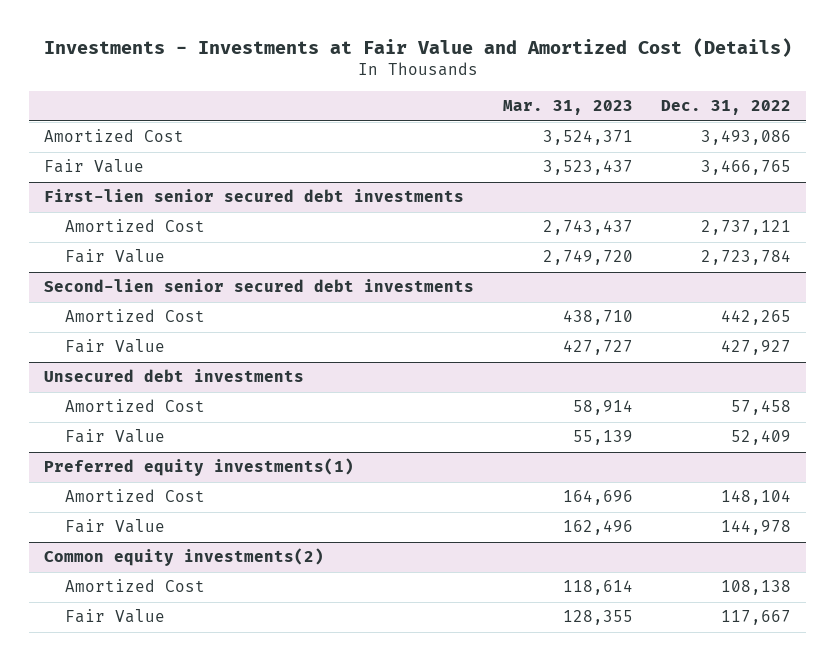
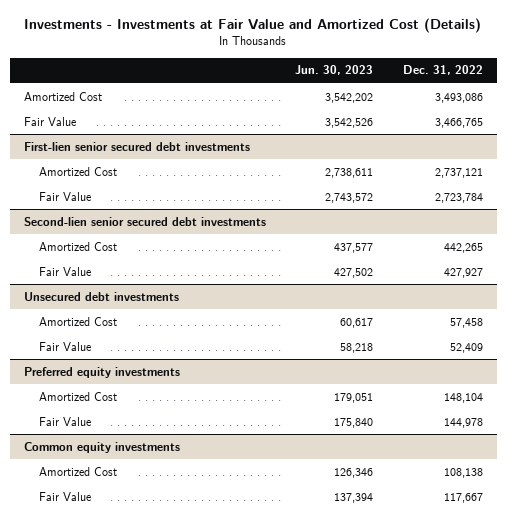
[502,100,633,116] Mar. 31, 2023 -> none
none -> [295,65,374,76] Jun. 30, 2023
[43,458,354,477] Preferred equity investments(1) -> [24,366,181,378] Preferred equity investments
[43,548,324,567] Common equity investments(2) -> [24,441,181,453] Common equity investments

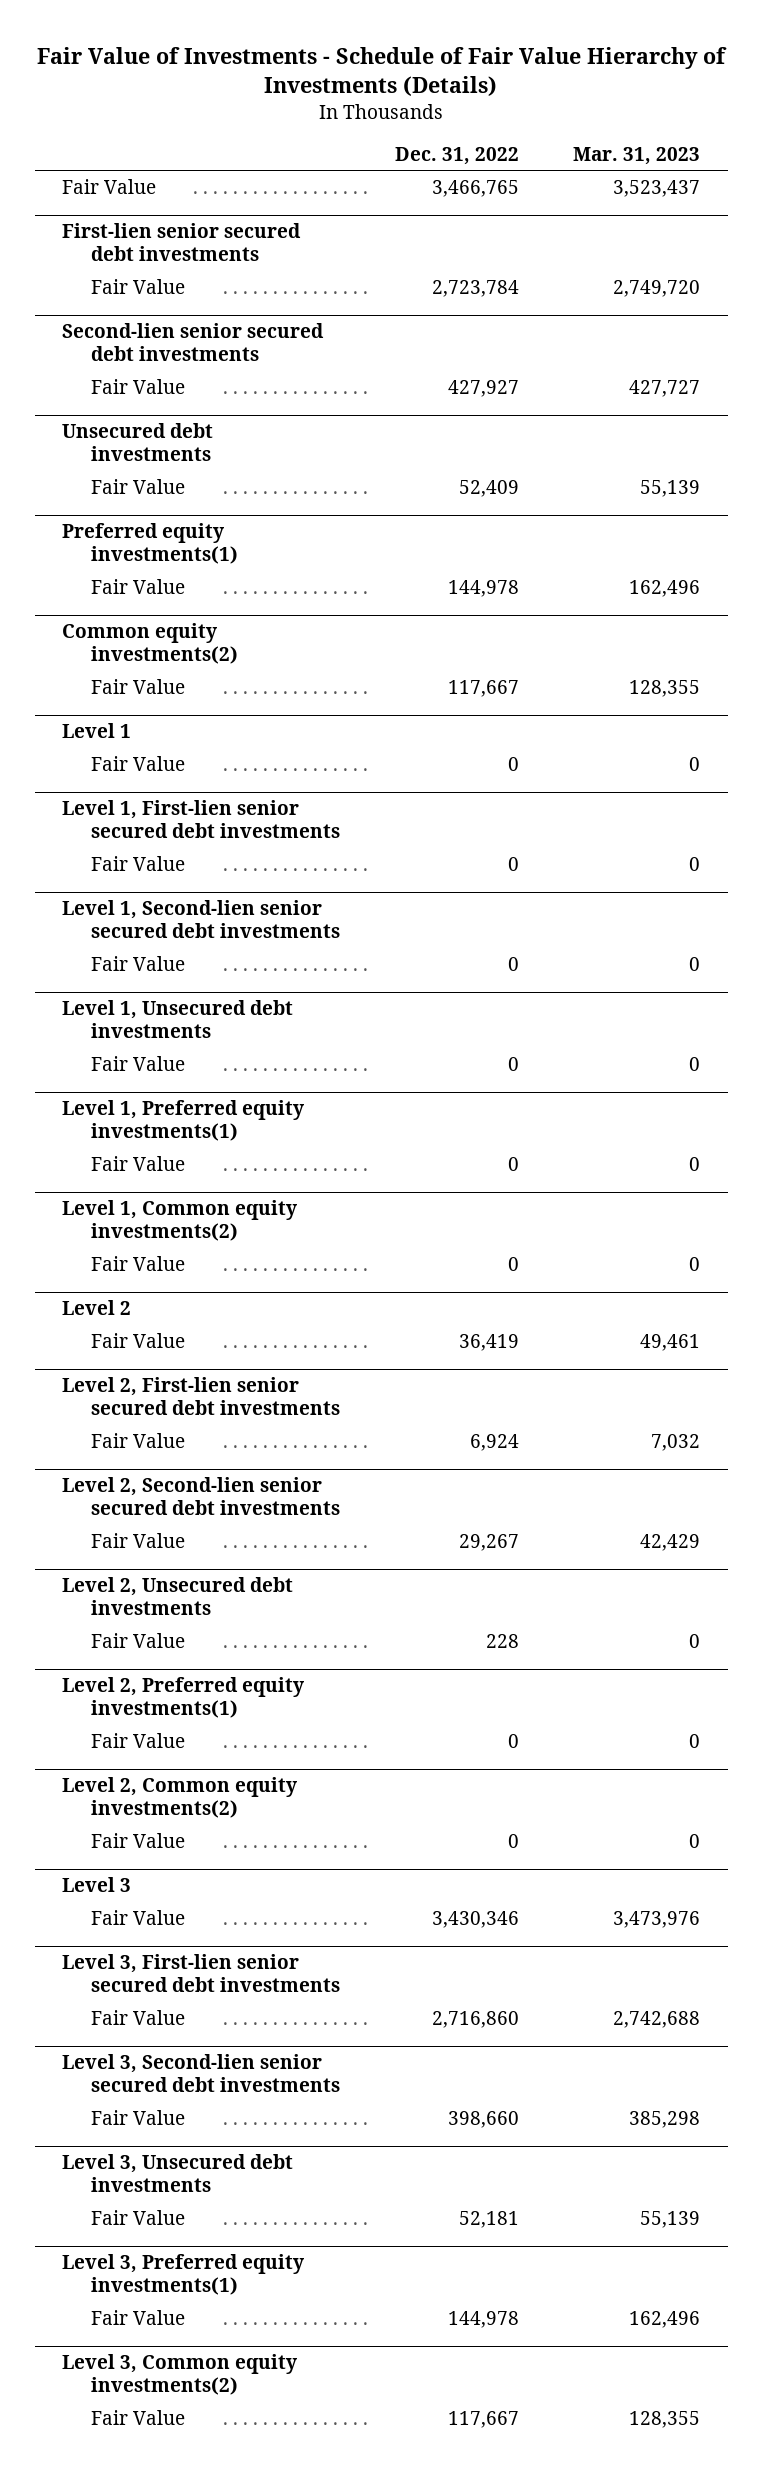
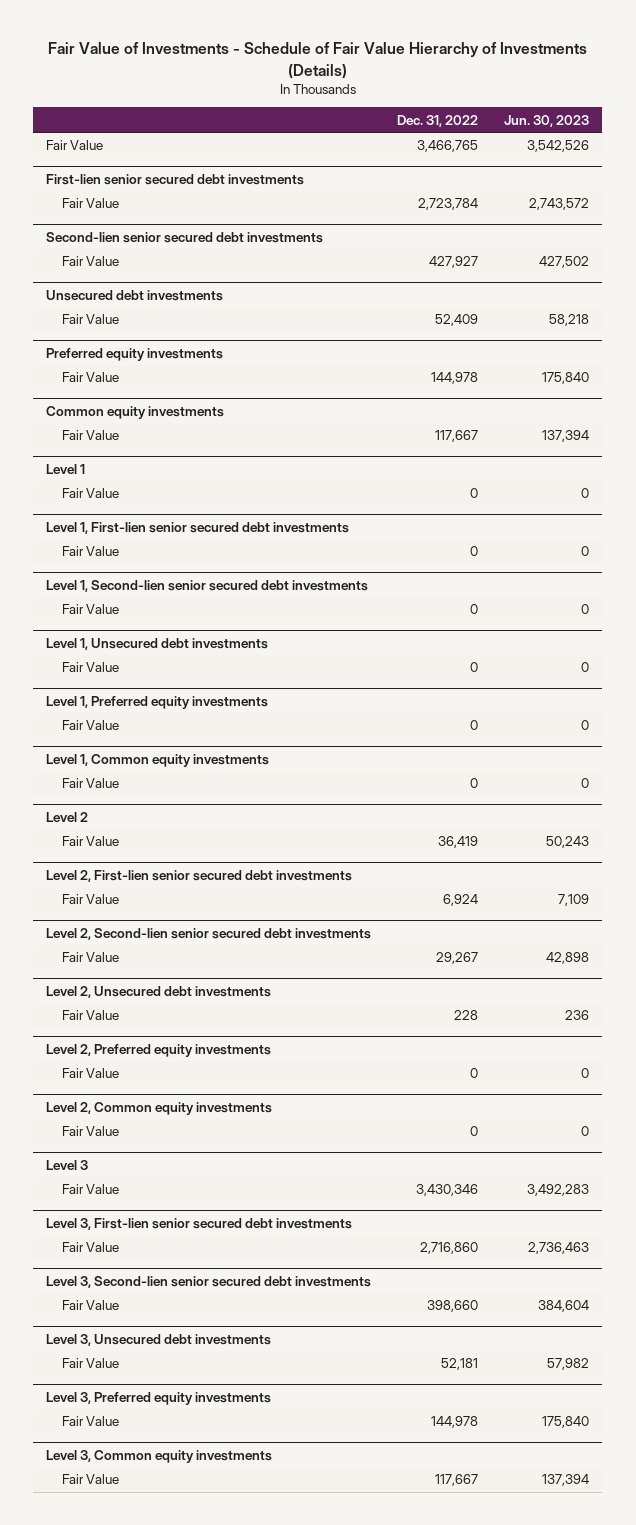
[573,146,701,165] Mar. 31, 2023 -> none
none -> [504,114,590,127] Jun. 30, 2023
[62,523,239,565] Preferred equity investments(1) -> [46,347,224,361] Preferred equity investments
[62,623,239,665] Common equity investments(2) -> [46,405,225,419] Common equity investments
[62,1100,305,1142] Level 1, Preferred equity investments(1) -> [46,695,269,709] Level 1, Preferred equity investments
[62,1200,298,1242] Level 1, Common equity investments(2) -> [46,753,270,767] Level 1, Common equity investments
[62,1677,305,1719] Level 2, Preferred equity investments(1) -> [46,1043,272,1057] Level 2, Preferred equity investments
[62,1777,298,1819] Level 2, Common equity investments(2) -> [46,1101,273,1115] Level 2, Common equity investments
[62,2254,305,2296] Level 3, Preferred equity investments(1) -> [46,1391,272,1405] Level 3, Preferred equity investments
[62,2354,298,2396] Level 3, Common equity investments(2) -> [46,1449,273,1463] Level 3, Common equity investments

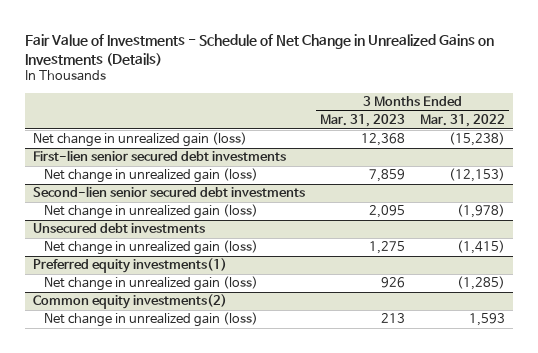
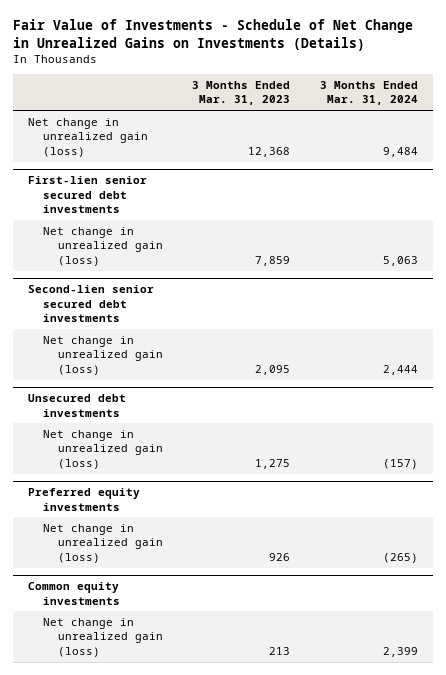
[420,114,506,128] Mar. 31, 2022 -> none
none -> [319,80,418,106] 3 Months Ended Mar. 31, 2024
[32,258,227,274] Preferred equity investments(1) -> [27,488,140,511] Preferred equity investments
[32,294,227,310] Common equity investments(2) -> [27,582,120,605] Common equity investments

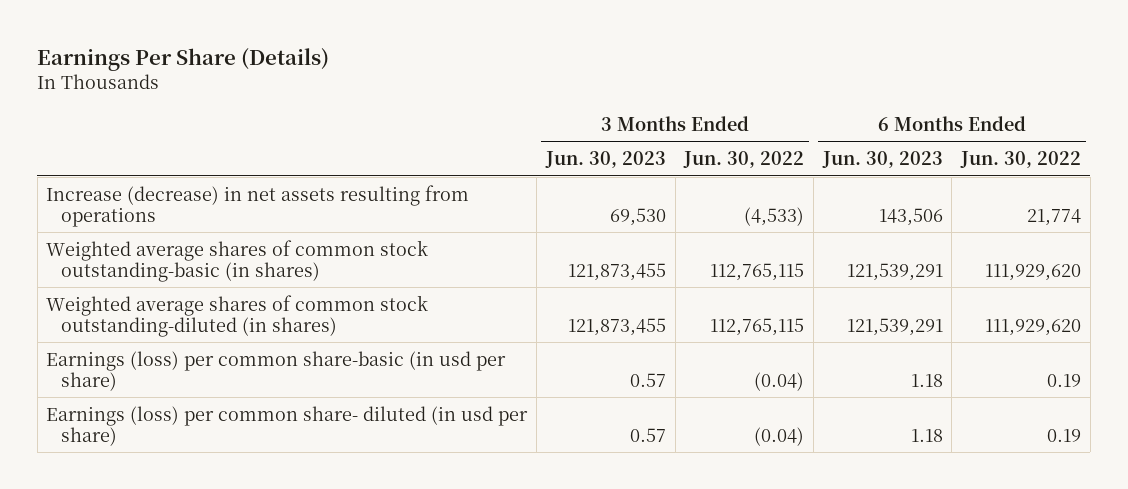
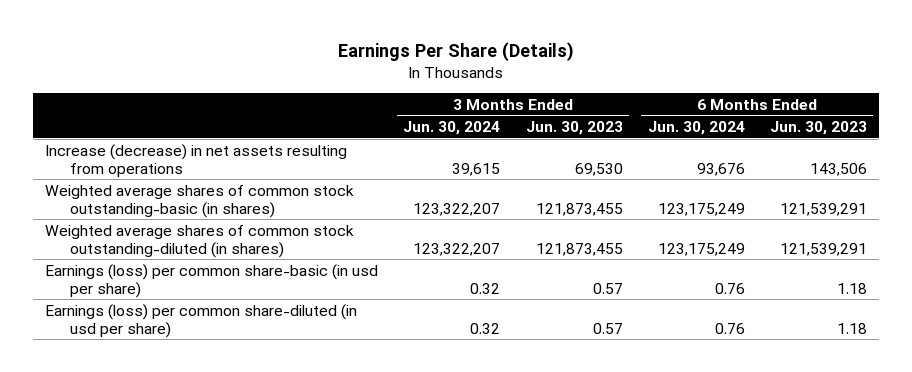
[683,151,805,169] Jun. 30, 2022 -> none
[960,151,1082,169] Jun. 30, 2022 -> none
none -> [403,121,501,136] Jun. 30, 2024
none -> [647,121,745,136] Jun. 30, 2024
[46,405,529,446] Earnings (loss) per common share- diluted (in usd per share) -> [45,303,358,338] Earnings (loss) per common share-diluted (in usd per share)

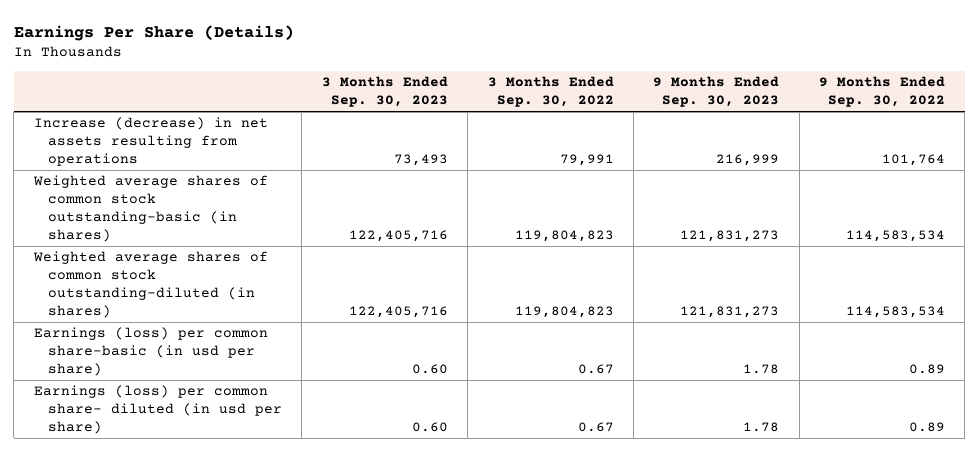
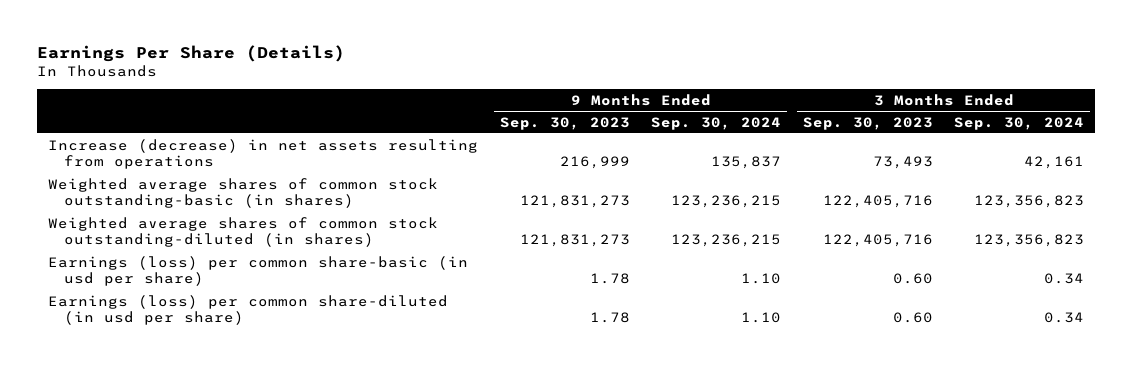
[487,76,614,107] 3 Months Ended Sep. 30, 2022 -> none
[819,76,946,107] 9 Months Ended Sep. 30, 2022 -> none
none -> [651,116,782,130] Sep. 30, 2024
none -> [954,116,1085,130] Sep. 30, 2024
[33,385,282,434] Earnings (loss) per common share- diluted (in usd per share) -> [48,294,449,326] Earnings (loss) per common share-diluted (in usd per share)

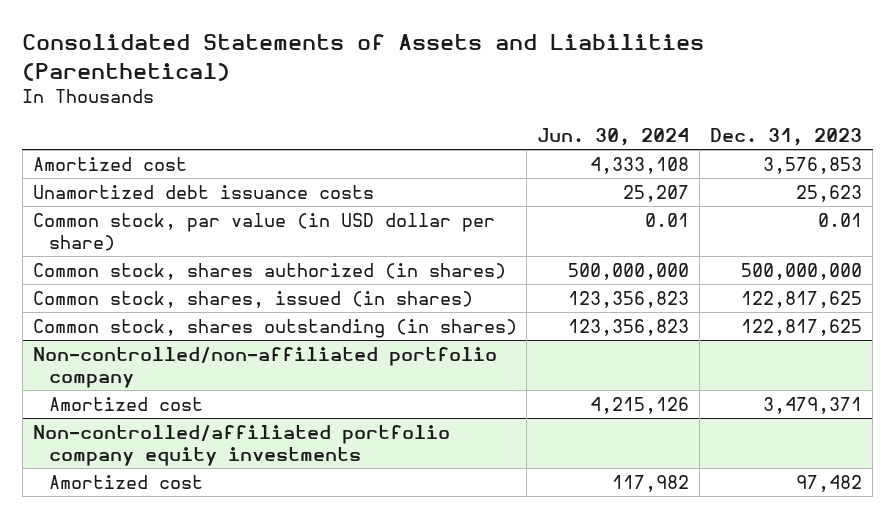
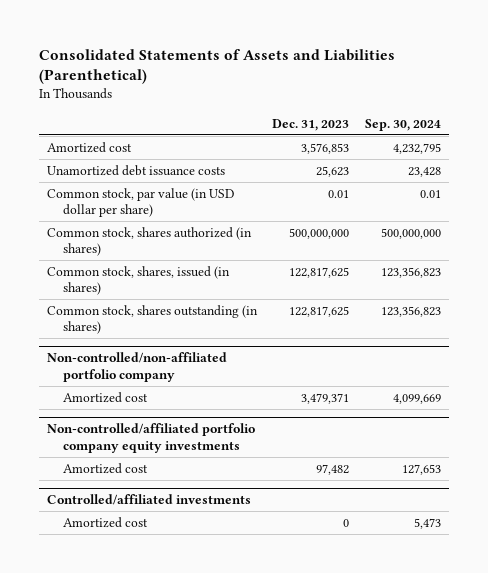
[537,128,690,147] Jun. 30, 2024 -> none
none -> [364,118,441,131] Sep. 30, 2024
none -> [46,494,251,506] Controlled/affiliated investments
none -> [62,516,148,528] Amortized cost

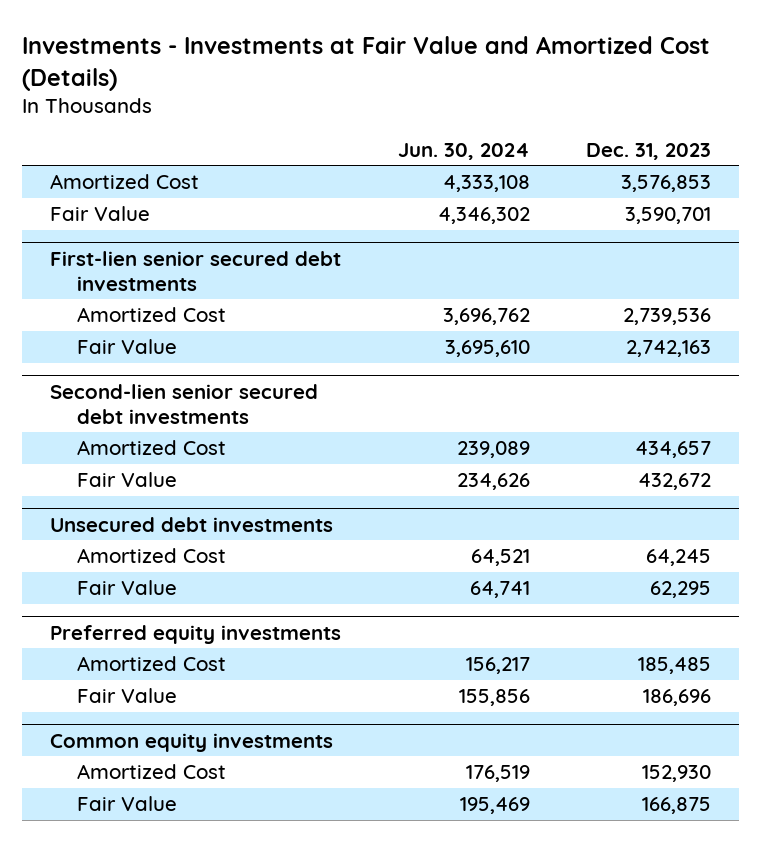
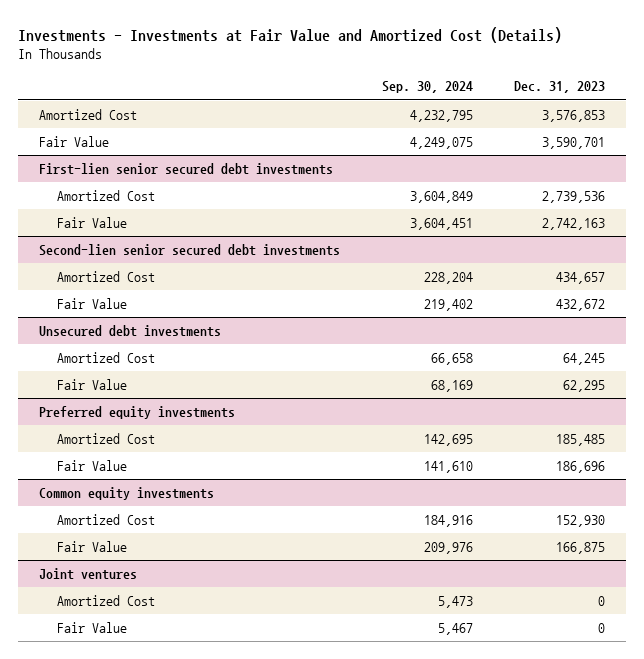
[397,142,530,160] Jun. 30, 2024 -> none
none -> [381,81,473,94] Sep. 30, 2024
none -> [39,568,138,581] Joint ventures
none -> [56,595,155,607] Amortized Cost
none -> [56,622,127,634] Fair Value

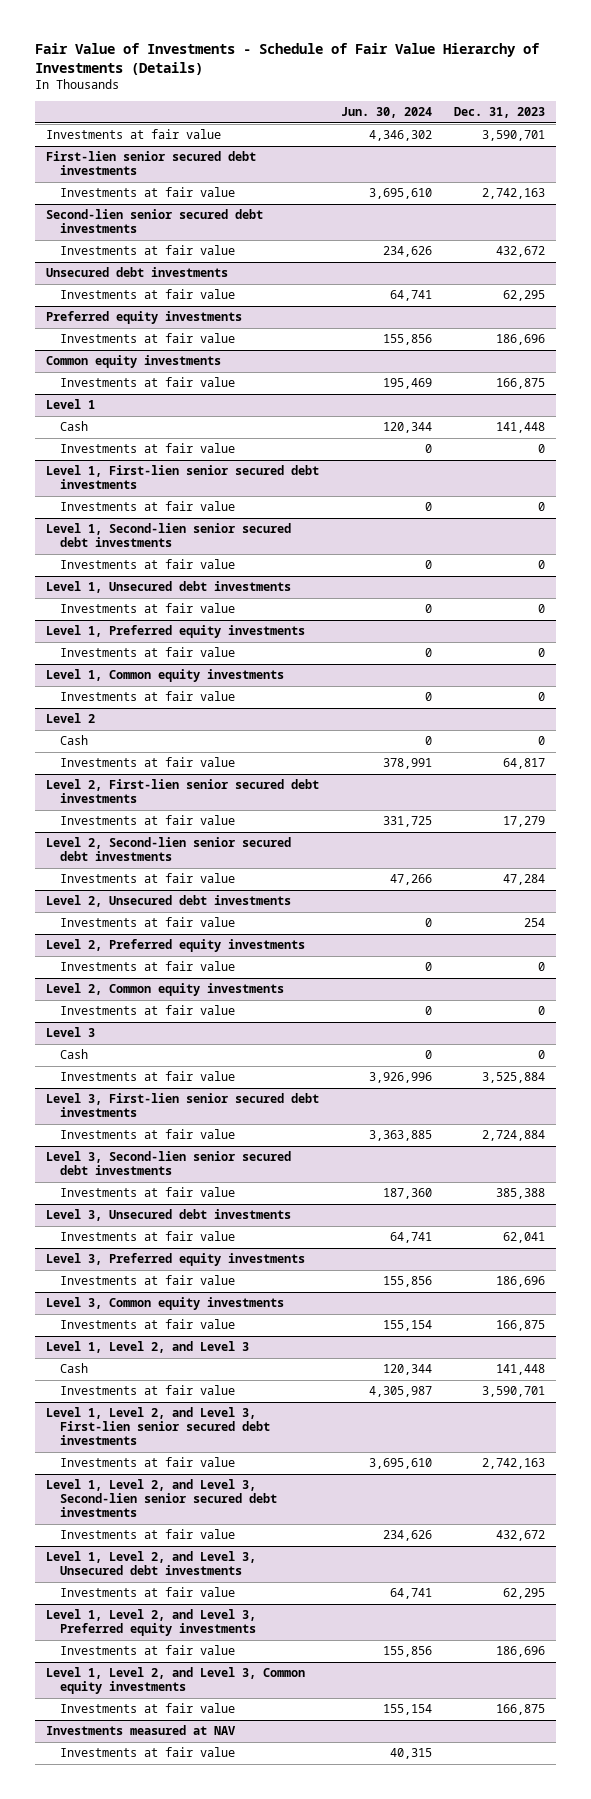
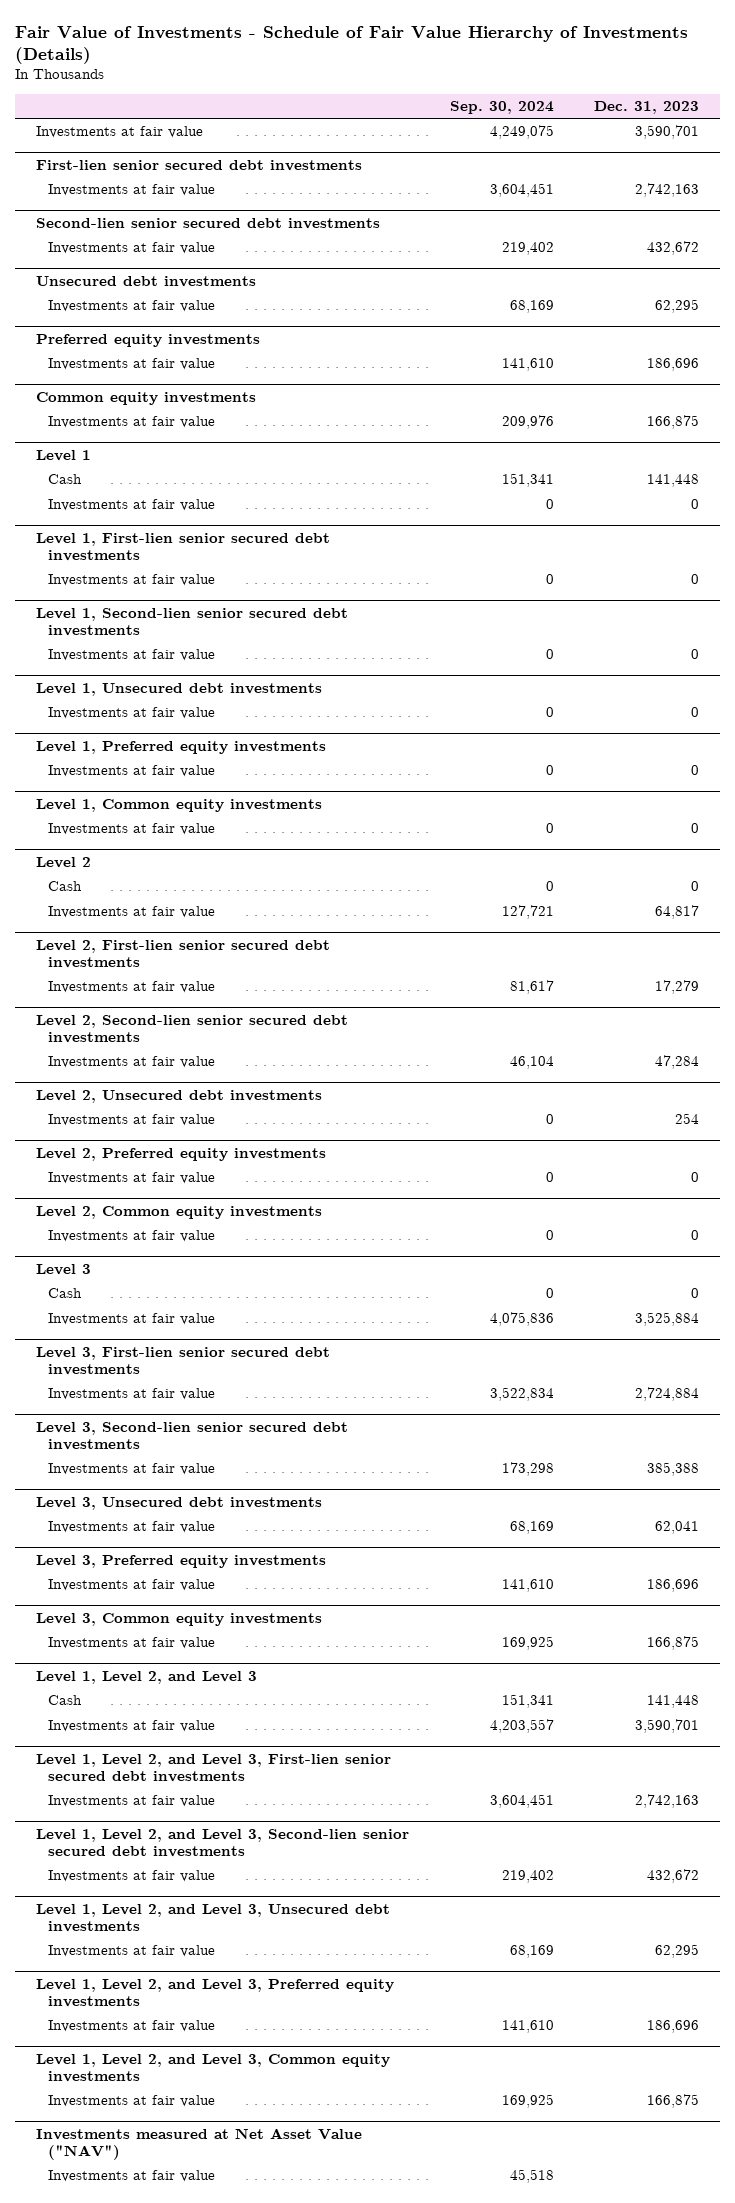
[340,107,432,119] Jun. 30, 2024 -> none
none -> [449,100,554,114] Sep. 30, 2024
[46,1725,237,1736] Investments measured at NAV -> [35,2127,362,2160] Investments measured at Net Asset Value ("NAV")

